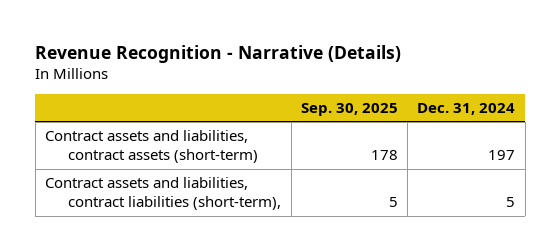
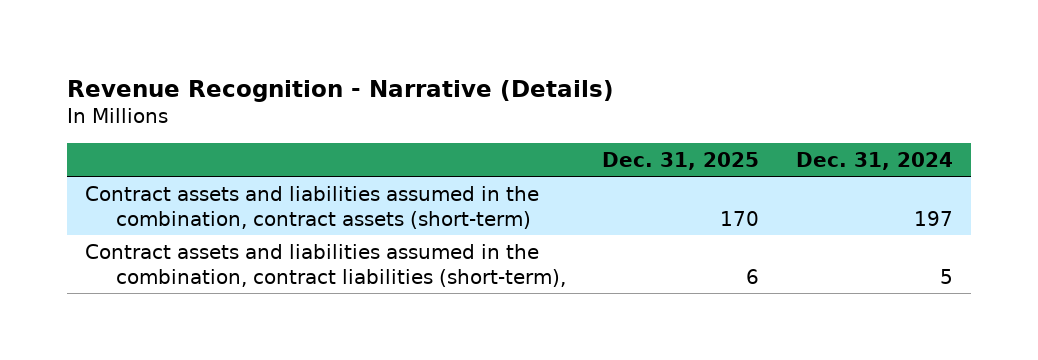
[300,103,398,117] Sep. 30, 2025 -> none
none -> [602,151,760,170] Dec. 31, 2025
[44,130,259,164] Contract assets and liabilities, contract assets (short-term) -> [85,185,540,229] Contract assets and liabilities assumed in the combination, contract assets (short-term)
[44,177,282,211] Contract assets and liabilities, contract liabilities (short-term), -> [85,243,566,287] Contract assets and liabilities assumed in the combination, contract liabilities (short-term),

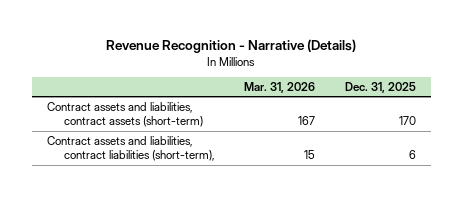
[796,151,954,170] Dec. 31, 2024 -> none
none -> [244,81,316,93] Mar. 31, 2026
[85,185,540,229] Contract assets and liabilities assumed in the combination, contract assets (short-term) -> [46,101,203,128] Contract assets and liabilities, contract assets (short-term)
[85,243,566,287] Contract assets and liabilities assumed in the combination, contract liabilities (short-term), -> [46,135,215,162] Contract assets and liabilities, contract liabilities (short-term),

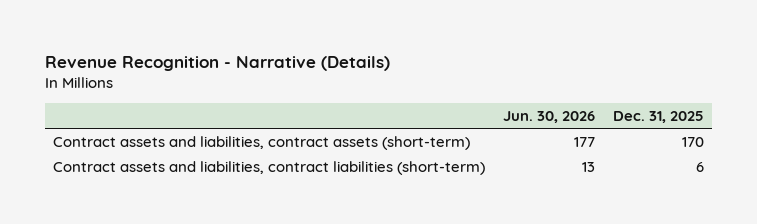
[244,81,316,93] Mar. 31, 2026 -> none
none -> [503,110,596,123] Jun. 30, 2026
[46,135,215,162] Contract assets and liabilities, contract liabilities (short-term), -> [53,160,486,175] Contract assets and liabilities, contract liabilities (short-term)

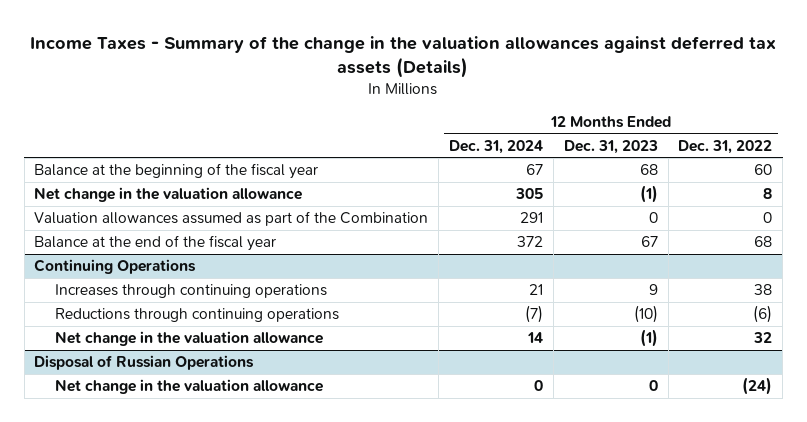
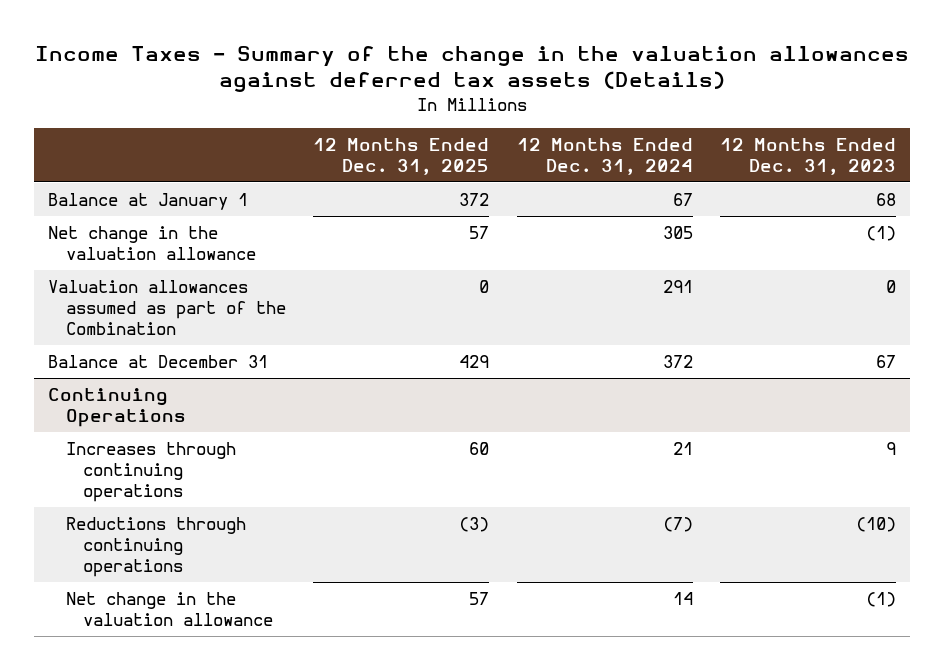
[678,139,773,154] Dec. 31, 2022 -> none
none -> [313,137,490,175] 12 Months Ended Dec. 31, 2025
[34,163,319,180] Balance at the beginning of the fiscal year -> [47,193,248,211] Balance at January 1
[34,235,277,252] Balance at the end of the fiscal year -> [47,355,268,369] Balance at December 31
[34,355,255,371] Disposal of Russian Operations -> none
[54,379,323,395] Net change in the valuation allowance -> none

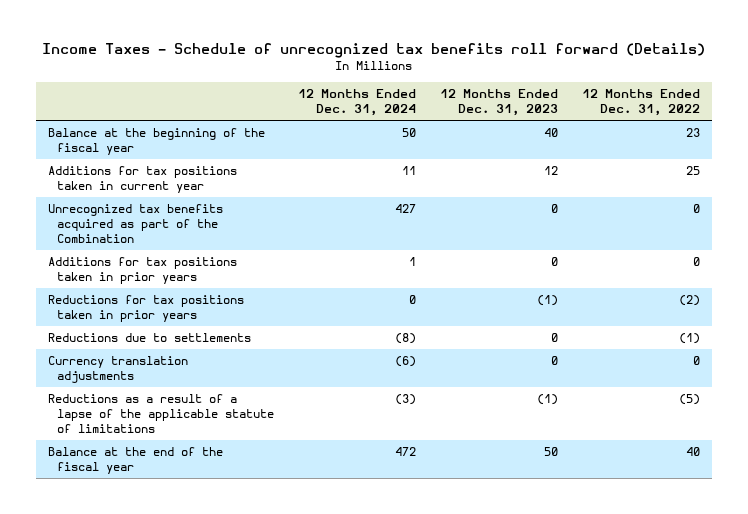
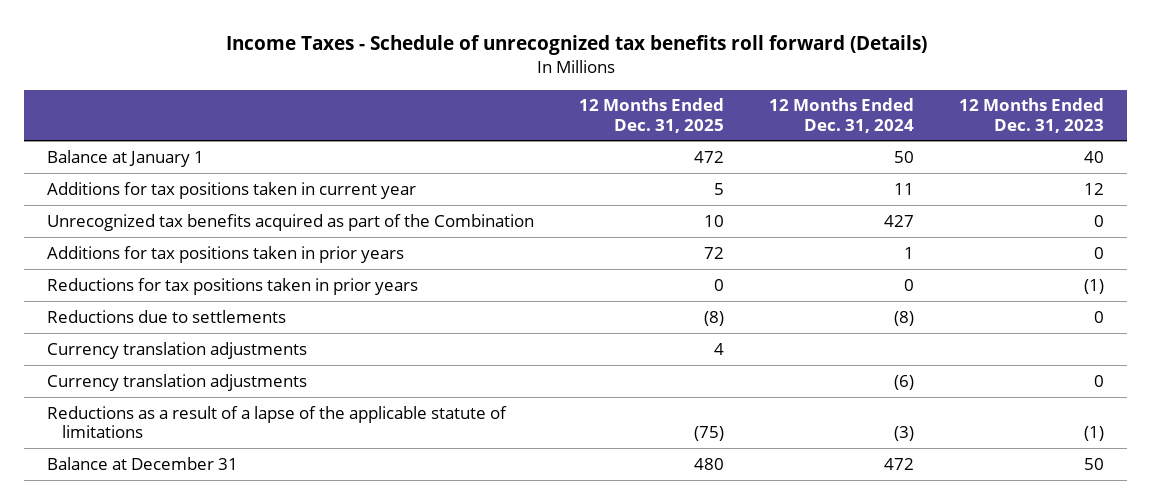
[582,89,701,117] 12 Months Ended Dec. 31, 2022 -> none
none -> [579,98,725,133] 12 Months Ended Dec. 31, 2025
[47,128,265,156] Balance at the beginning of the fiscal year -> [46,149,204,167] Balance at January 1
none -> [46,341,307,359] Currency translation adjustments
[47,447,223,475] Balance at the end of the fiscal year -> [46,456,238,470] Balance at December 31

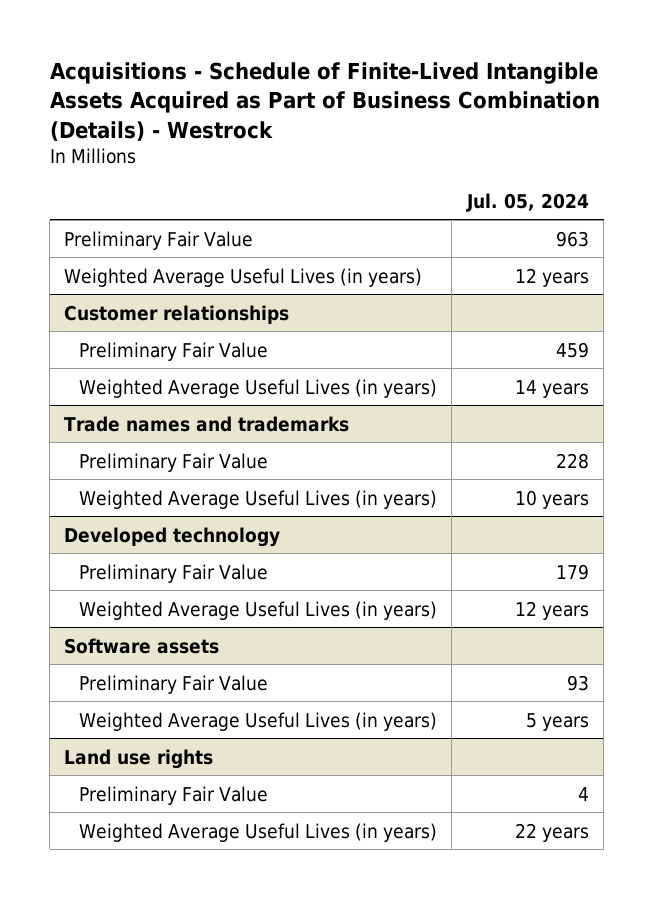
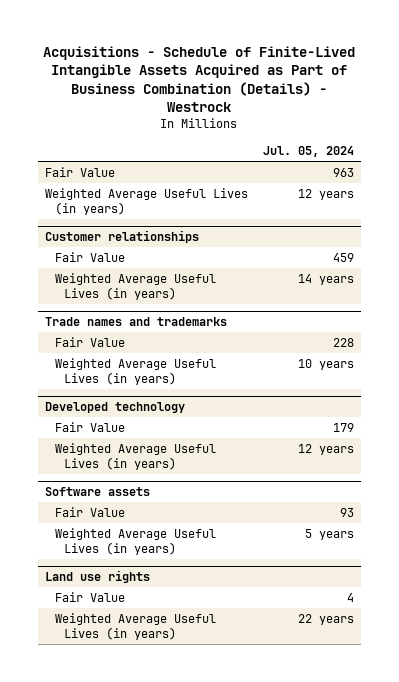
[64,230,254,250] Preliminary Fair Value -> [45,166,116,177] Fair Value
[79,341,269,361] Preliminary Fair Value -> [54,251,125,262] Fair Value
[79,452,269,472] Preliminary Fair Value -> [54,336,125,347] Fair Value
[79,563,269,583] Preliminary Fair Value -> [54,421,125,432] Fair Value
[79,674,269,694] Preliminary Fair Value -> [54,506,125,517] Fair Value
[79,785,269,805] Preliminary Fair Value -> [54,591,125,602] Fair Value

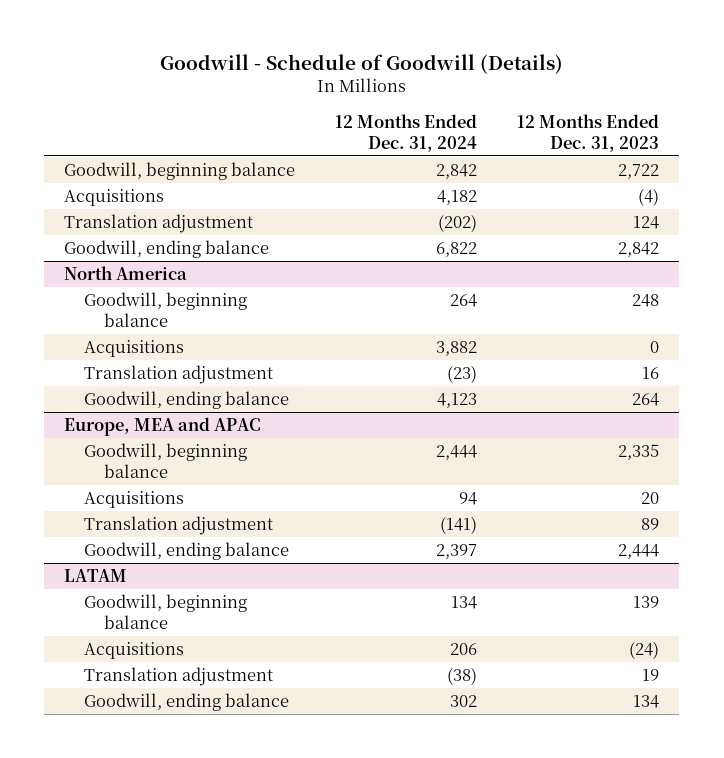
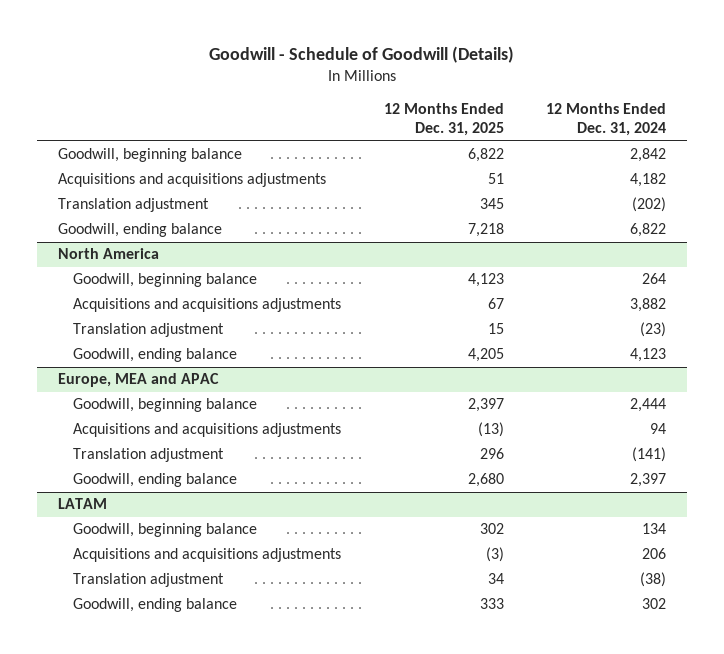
[517,113,660,152] 12 Months Ended Dec. 31, 2023 -> none
none -> [383,102,504,137] 12 Months Ended Dec. 31, 2025
[64,188,165,206] Acquisitions -> [57,173,326,188] Acquisitions and acquisitions adjustments
[83,339,184,357] Acquisitions -> [73,298,342,313] Acquisitions and acquisitions adjustments
[83,490,184,508] Acquisitions -> [73,423,342,438] Acquisitions and acquisitions adjustments
[83,641,184,659] Acquisitions -> [73,548,342,563] Acquisitions and acquisitions adjustments

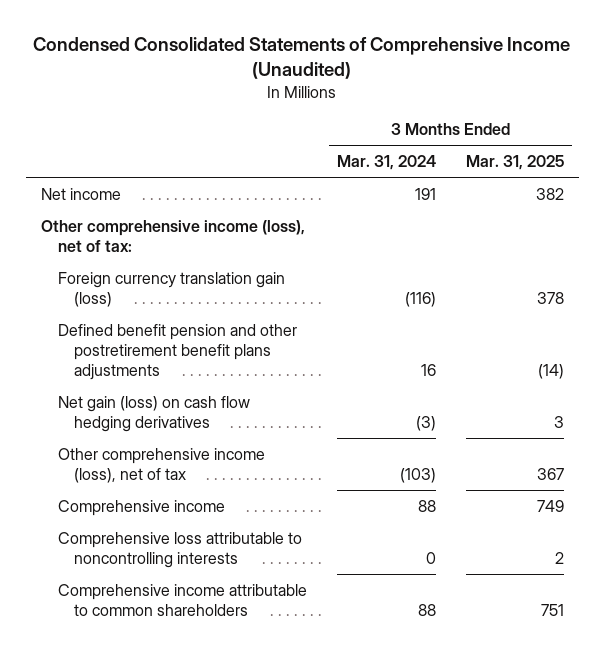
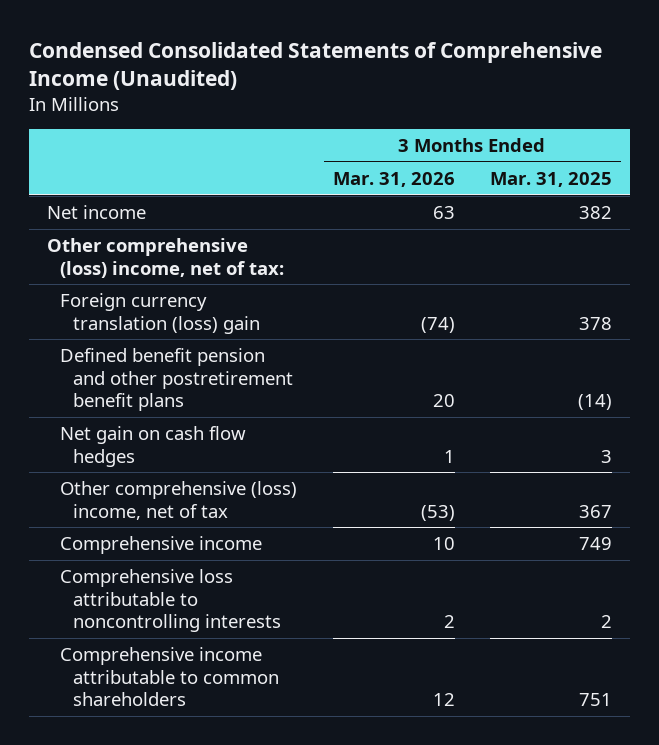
[336,155,436,171] Mar. 31, 2024 -> none
none -> [332,172,455,188] Mar. 31, 2026
[40,219,305,252] Other comprehensive income (loss), net of tax: -> [46,238,285,278] Other comprehensive (loss) income, net of tax:
[57,271,285,307] Foreign currency translation gain (loss) -> [60,293,261,334] Foreign currency translation (loss) gain
[57,323,297,380] Defined benefit pension and other postretirement benefit plans adjustments -> [60,348,294,412] Defined benefit pension and other postretirement benefit plans
[57,395,250,432] Net gain (loss) on cash flow hedging derivatives -> [60,426,247,467] Net gain on cash flow hedges
[57,447,265,483] Other comprehensive income (loss), net of tax -> [60,481,298,520] Other comprehensive (loss) income, net of tax

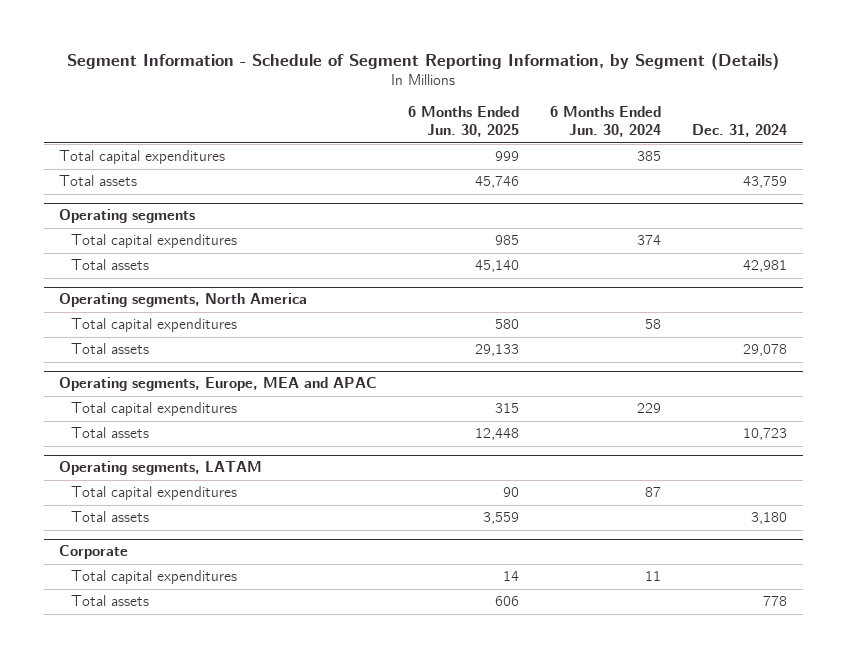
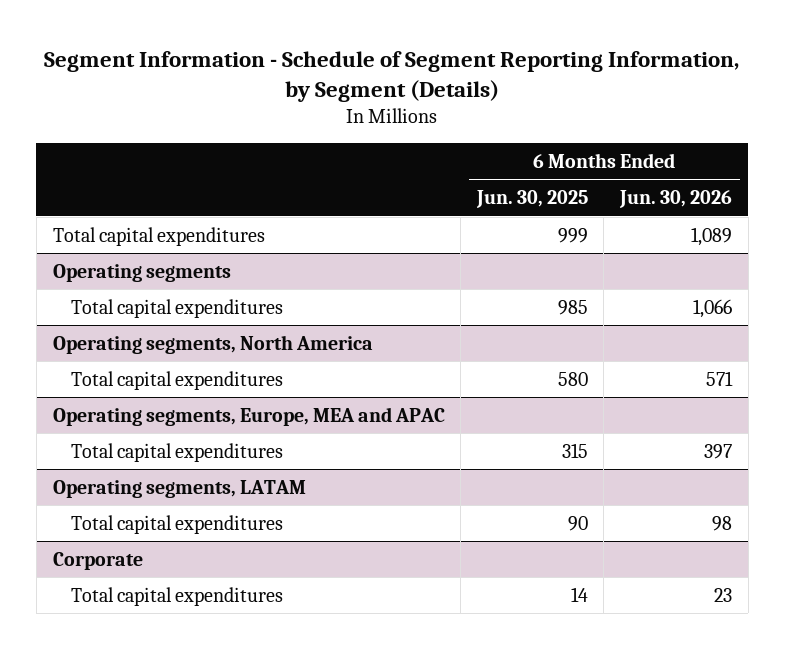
[550,106,662,138] 6 Months Ended Jun. 30, 2024 -> none
[692,124,788,138] Dec. 31, 2024 -> none
none -> [619,189,733,208] Jun. 30, 2026
[59,175,138,187] Total assets -> none
[71,259,150,271] Total assets -> none
[71,343,150,355] Total assets -> none
[71,427,150,439] Total assets -> none
[71,511,150,523] Total assets -> none
[71,595,150,607] Total assets -> none

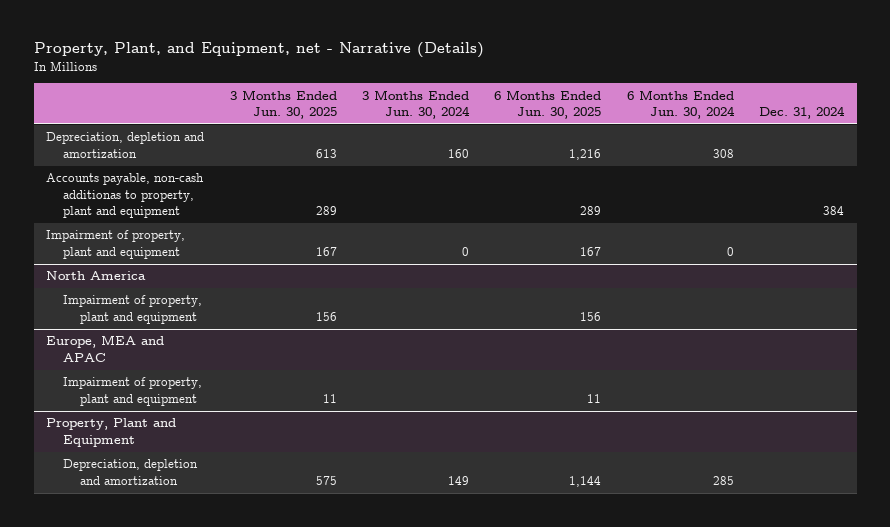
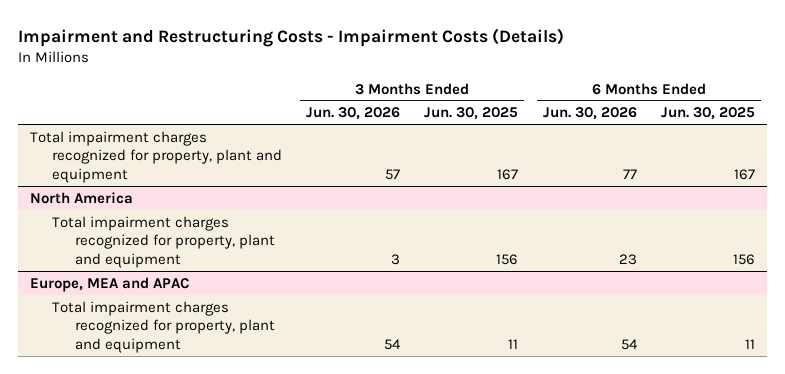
[33,42,484,59] Property, Plant, and Equipment, net - Narrative (Details) -> [18,27,565,47] Impairment and Restructuring Costs - Impairment Costs (Details)
[361,89,470,120] 3 Months Ended Jun. 30, 2024 -> none
[626,89,735,120] 6 Months Ended Jun. 30, 2024 -> none
[758,106,845,120] Dec. 31, 2024 -> none
none -> [306,107,401,121] Jun. 30, 2026
none -> [542,107,637,121] Jun. 30, 2026
[46,132,205,158] Depreciation, depletion and amortization -> none
[46,173,205,219] Accounts payable, non-cash additionas to property, plant and equipment -> none
[46,230,186,259] Impairment of property, plant and equipment -> [30,130,283,184] Total impairment charges recognized for property, plant and equipment
[63,295,203,324] Impairment of property, plant and equipment -> [52,215,275,269] Total impairment charges recognized for property, plant and equipment
[46,418,177,447] Property, Plant and Equipment -> none
[63,459,199,485] Depreciation, depletion and amortization -> none
[63,377,203,406] Impairment of property, plant and equipment -> [52,300,275,354] Total impairment charges recognized for property, plant and equipment

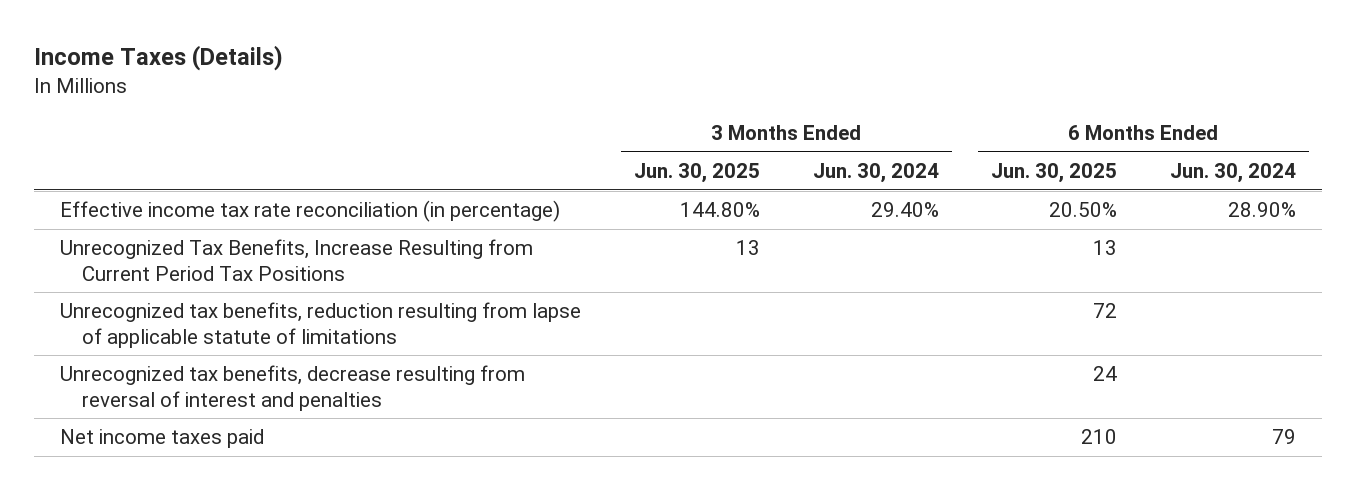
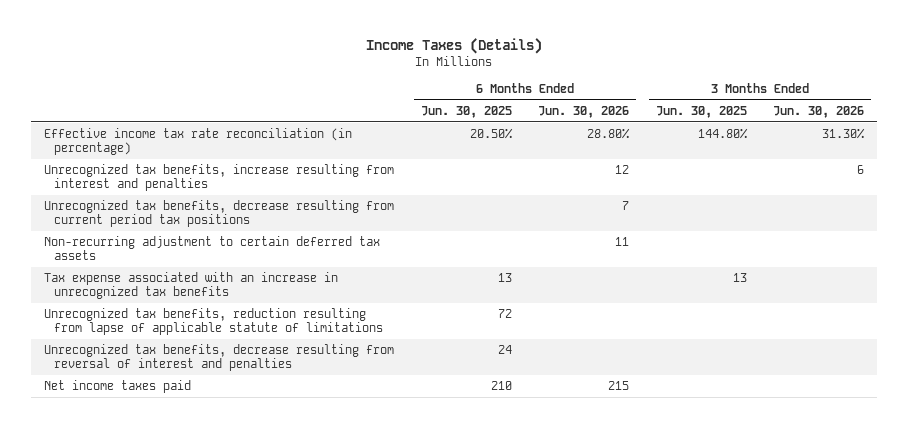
[812,162,939,183] Jun. 30, 2024 -> none
[1169,162,1296,183] Jun. 30, 2024 -> none
none -> [538,105,630,118] Jun. 30, 2026
none -> [772,105,864,118] Jun. 30, 2026
none -> [44,164,395,192] Unrecognized tax benefits, increase resulting from interest and penalties
none -> [44,200,395,228] Unrecognized tax benefits, decrease resulting from current period tax positions
none -> [44,236,381,261] Non-recurring adjustment to certain deferred tax assets
[60,239,534,281] Unrecognized Tax Benefits, Increase Resulting from Current Period Tax Positions -> [44,272,339,300] Tax expense associated with an increase in unrecognized tax benefits

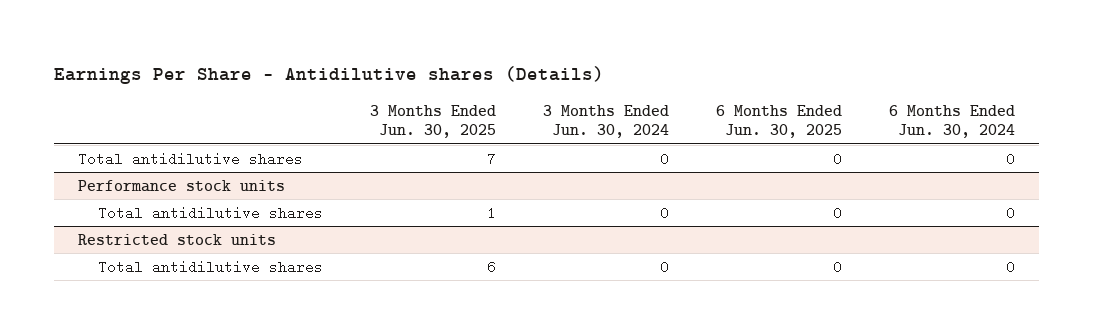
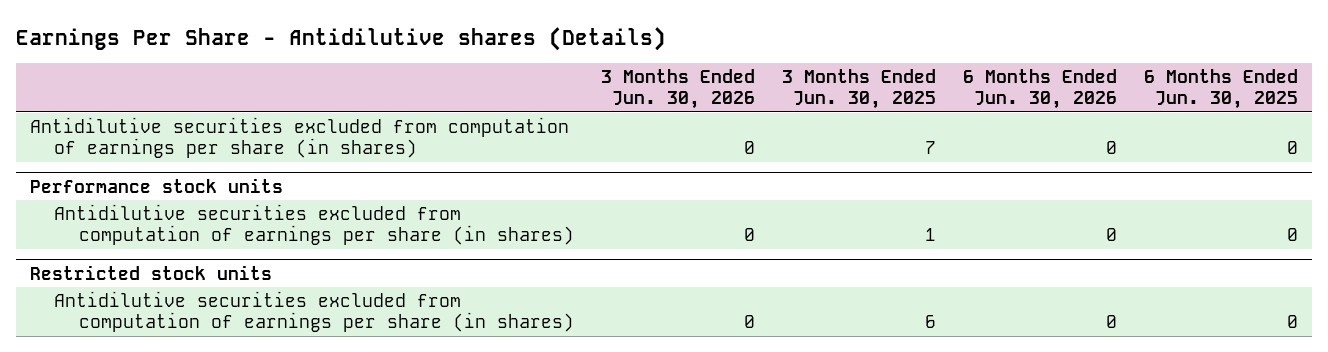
[543,104,670,139] 3 Months Ended Jun. 30, 2024 -> none
[889,104,1016,139] 6 Months Ended Jun. 30, 2024 -> none
none -> [600,68,755,110] 3 Months Ended Jun. 30, 2026
none -> [963,68,1118,110] 6 Months Ended Jun. 30, 2026
[77,151,303,166] Total antidilutive shares -> [29,116,569,159] Antidilutive securities excluded from computation of earnings per share (in shares)
[98,205,324,220] Total antidilutive shares -> [54,203,574,246] Antidilutive securities excluded from computation of earnings per share (in shares)
[98,259,324,274] Total antidilutive shares -> [54,290,574,333] Antidilutive securities excluded from computation of earnings per share (in shares)

